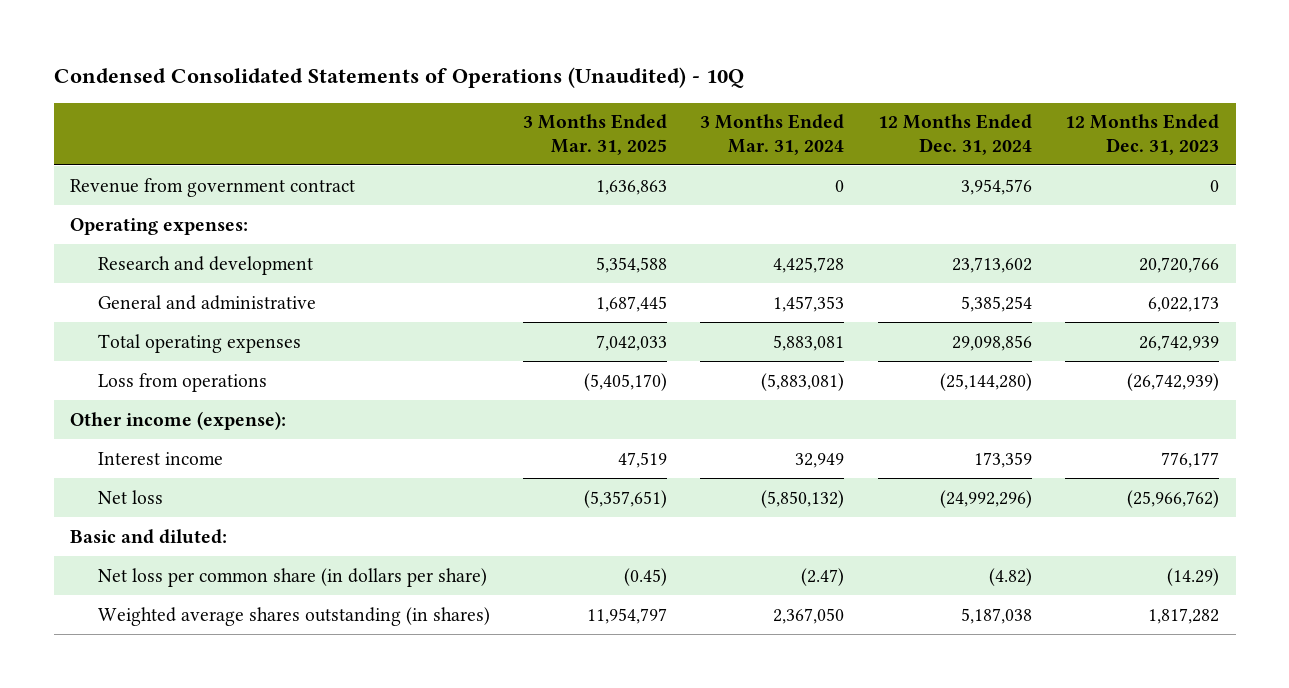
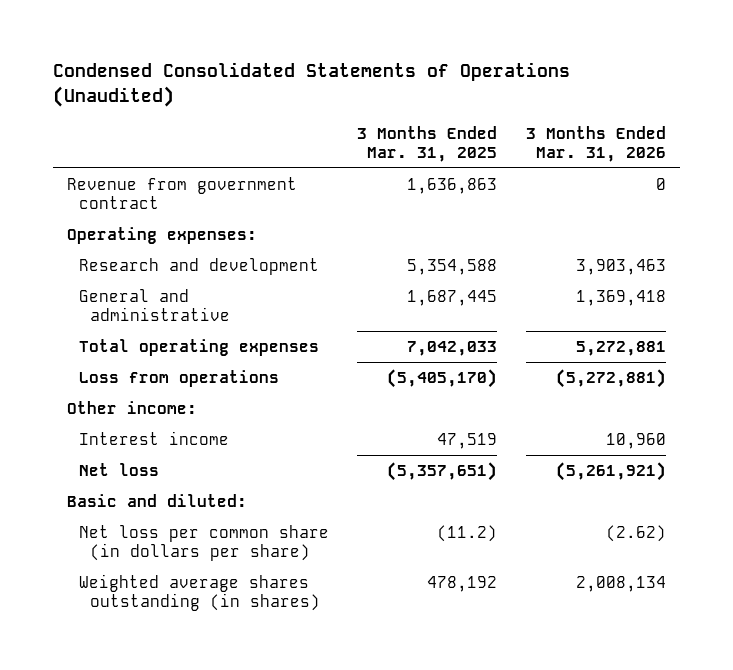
[53,67,744,89] Condensed Consolidated Statements of Operations (Unaudited) - 10Q -> [52,62,570,107] Condensed Consolidated Statements of Operations (Unaudited)
[700,114,845,155] 3 Months Ended Mar. 31, 2024 -> none
[877,114,1032,155] 12 Months Ended Dec. 31, 2024 -> none
[1064,114,1219,155] 12 Months Ended Dec. 31, 2023 -> none
none -> [526,125,667,162] 3 Months Ended Mar. 31, 2026
[70,410,287,430] Other income (expense): -> [67,400,198,414] Other income:
[623,567,667,586] (0.45) -> [437,524,498,542] (11.2)
[586,607,667,624] 11,954,797 -> [427,575,498,592] 478,192

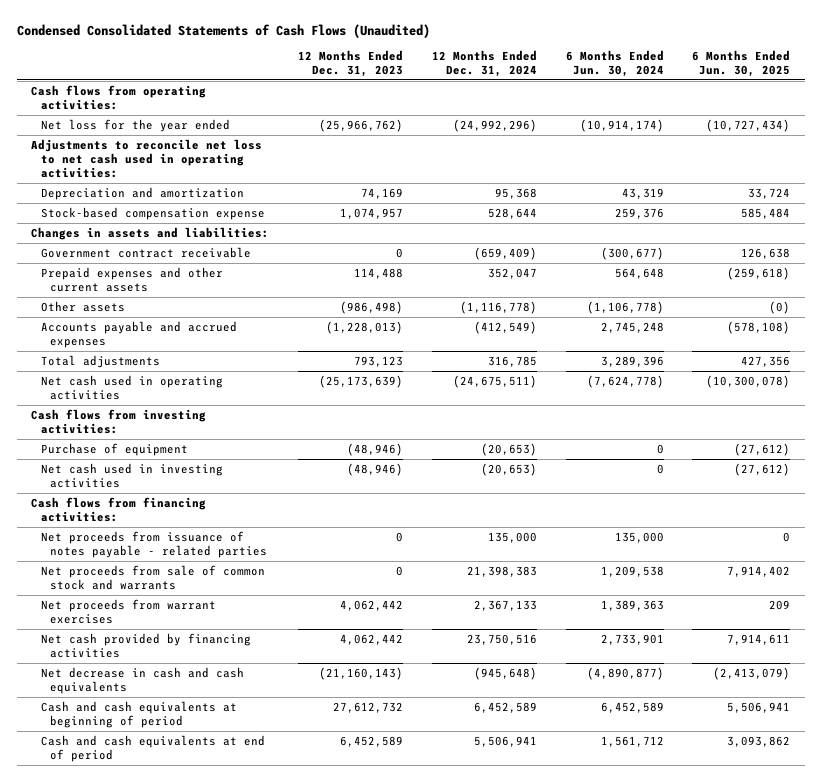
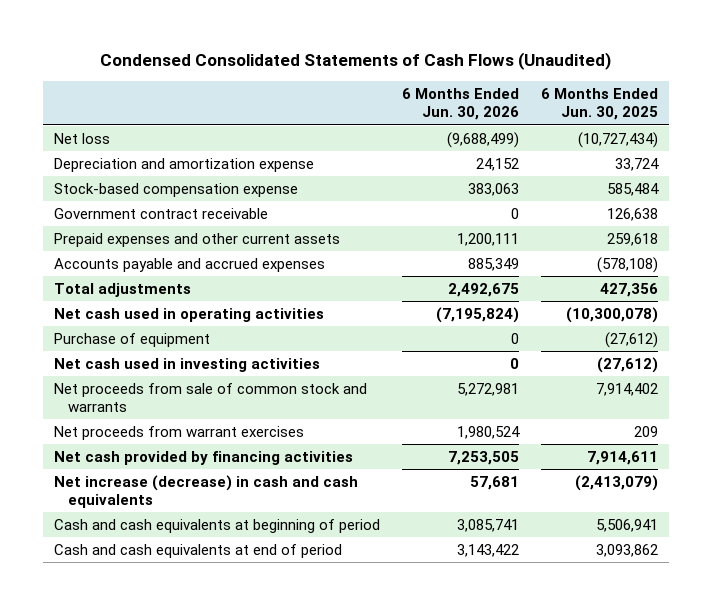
[298,50,404,78] 12 Months Ended Dec. 31, 2023 -> none
[431,50,537,78] 12 Months Ended Dec. 31, 2024 -> none
[565,50,664,78] 6 Months Ended Jun. 30, 2024 -> none
none -> [402,88,520,121] 6 Months Ended Jun. 30, 2026
[31,84,207,110] Cash flows from operating activities: -> none
[31,138,263,178] Adjustments to reconcile net loss to net cash used in operating activities: -> none
[40,118,230,132] Net loss for the year ended -> [54,133,111,145] Net loss
[40,186,244,200] Depreciation and amortization -> [54,158,315,173] Depreciation and amortization expense
[31,226,270,240] Changes in assets and liabilities: -> none
[40,300,125,312] Other assets -> none
[727,266,791,280] (259,618) -> [607,233,659,247] 259,618
[31,408,207,434] Cash flows from investing activities: -> none
[31,496,207,522] Cash flows from financing activities: -> none
[40,530,268,558] Net proceeds from issuance of notes payable - related parties -> none
[40,666,244,694] Net decrease in cash and cash equivalents -> [54,475,359,508] Net increase (decrease) in cash and cash equivalents

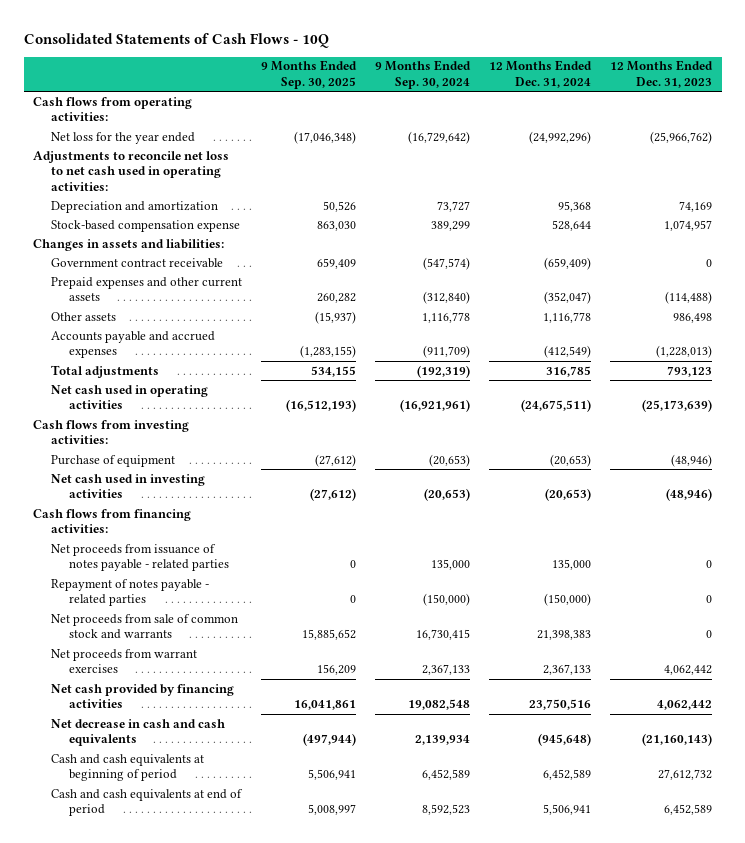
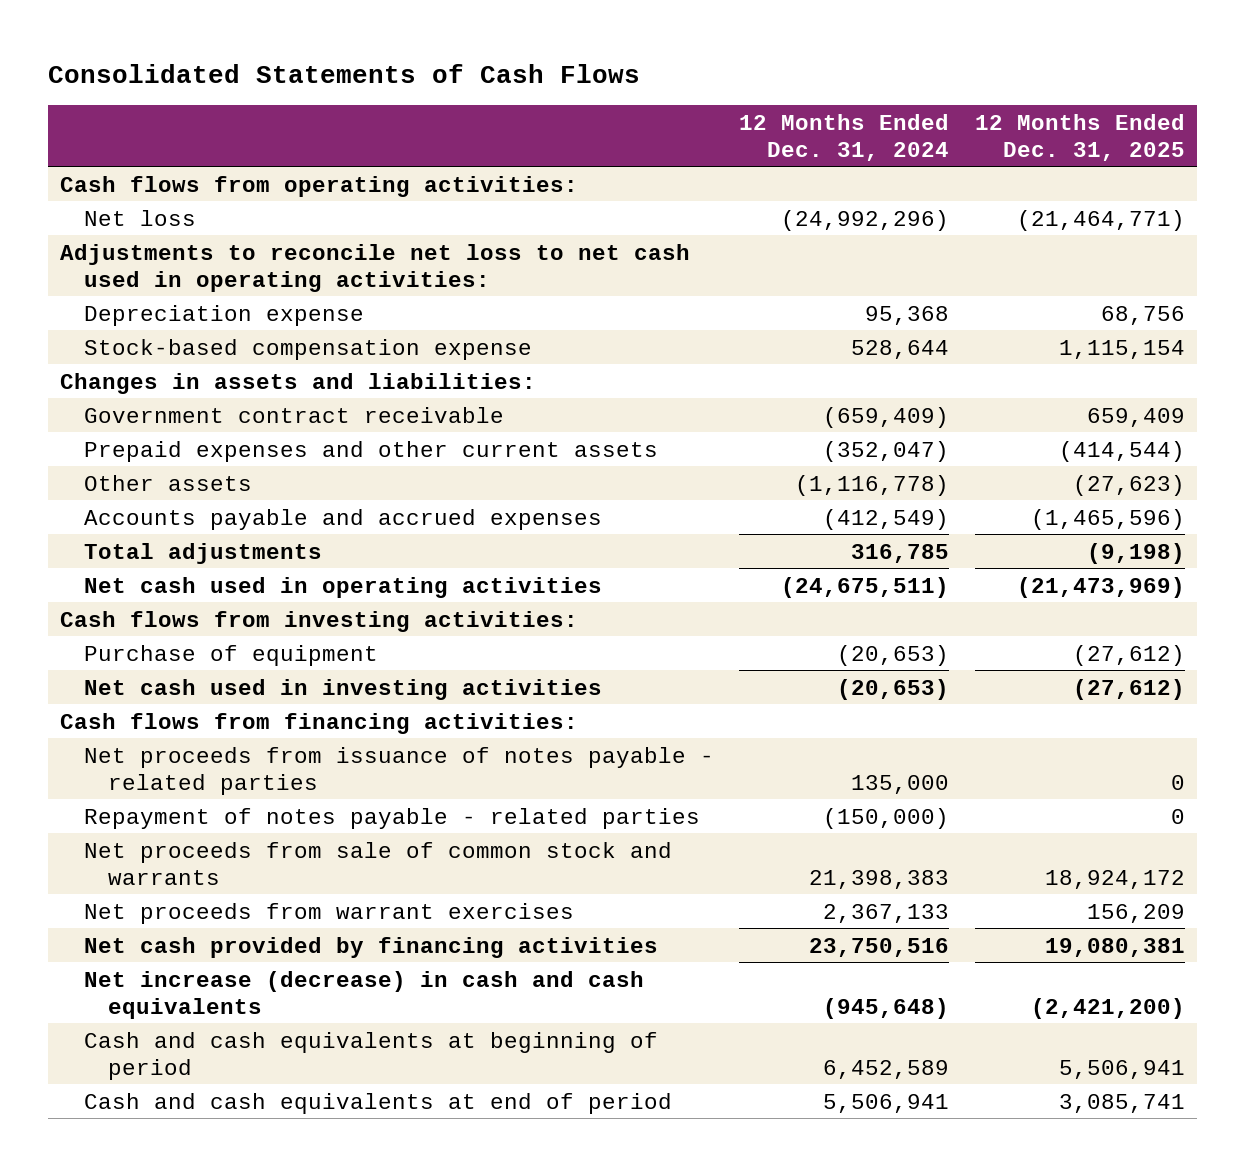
[23,32,329,48] Consolidated Statements of Cash Flows - 10Q -> [47,63,640,83] Consolidated Statements of Cash Flows
[261,60,358,89] 9 Months Ended Sep. 30, 2025 -> none
[375,60,472,89] 9 Months Ended Sep. 30, 2024 -> none
[610,60,714,88] 12 Months Ended Dec. 31, 2023 -> none
none -> [974,113,1185,161] 12 Months Ended Dec. 31, 2025
[51,131,196,144] Net loss for the year ended -> [83,209,196,226] Net loss
[51,200,219,213] Depreciation and amortization -> [83,304,364,326] Depreciation expense
[543,311,592,323] 1,116,778 -> [795,474,950,496] (1,116,778)
[51,718,226,747] Net decrease in cash and cash equivalents -> [83,970,644,1019] Net increase (decrease) in cash and cash equivalents

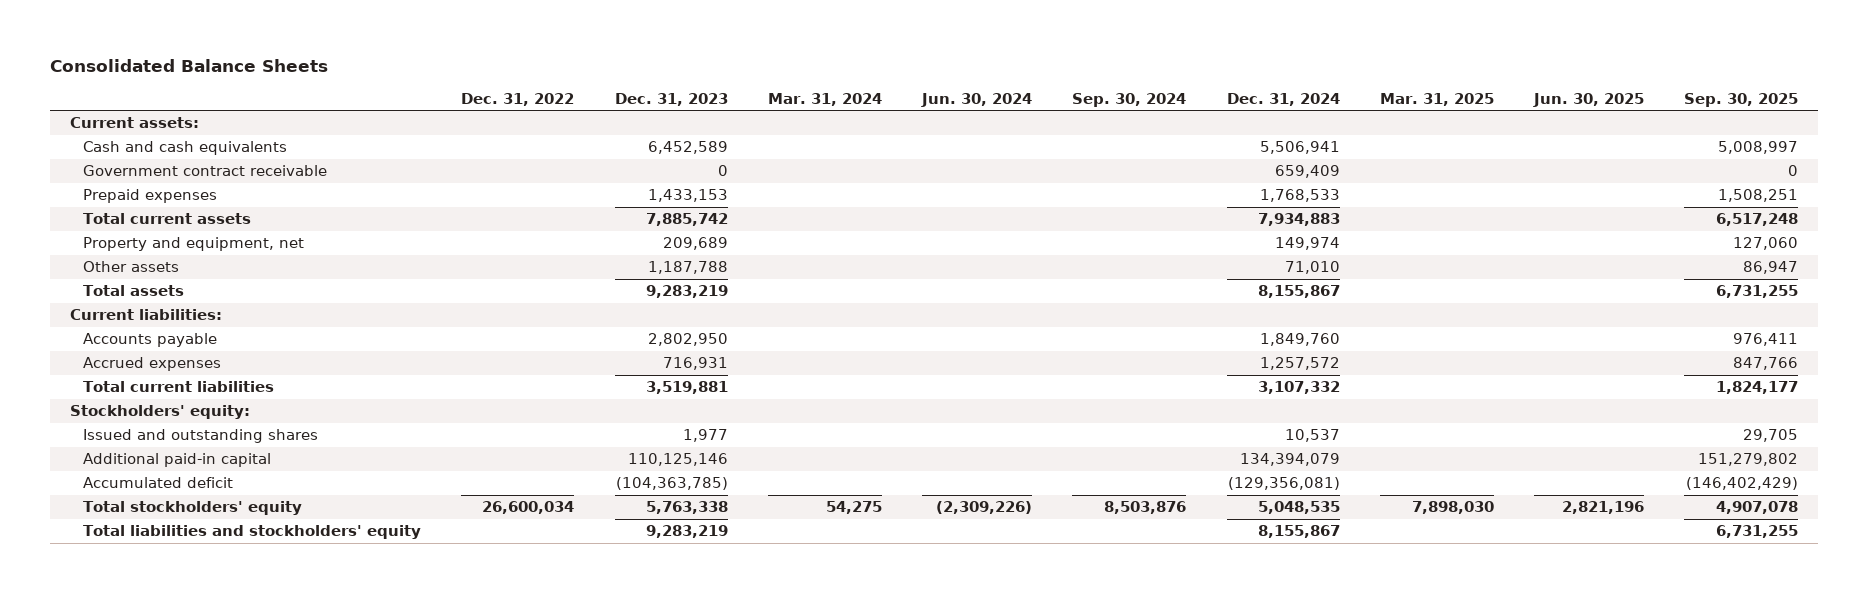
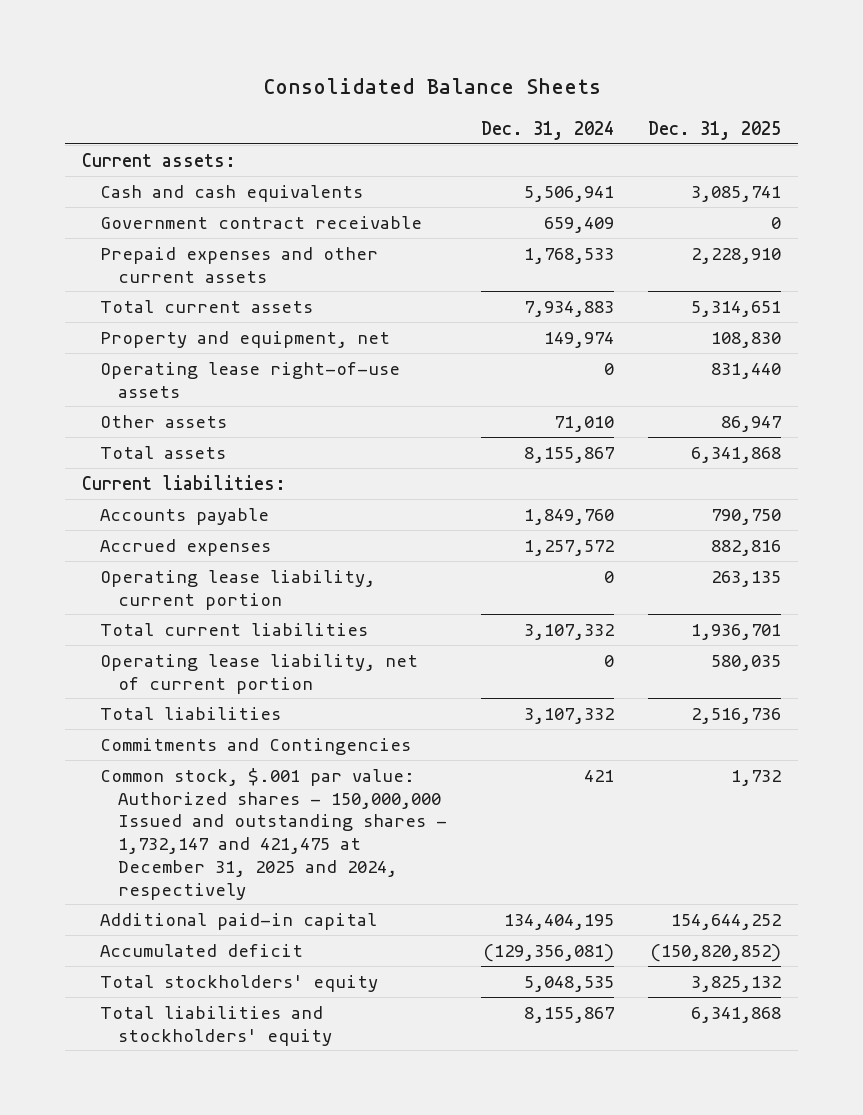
[461,92,575,106] Dec. 31, 2022 -> none
[614,92,728,106] Dec. 31, 2023 -> none
[767,92,882,106] Mar. 31, 2024 -> none
[921,92,1033,107] Jun. 30, 2024 -> none
[1072,92,1187,107] Sep. 30, 2024 -> none
[1379,92,1494,106] Mar. 31, 2025 -> none
[1533,92,1645,107] Jun. 30, 2025 -> none
[1684,92,1799,107] Sep. 30, 2025 -> none
none -> [647,120,781,140] Dec. 31, 2025
[83,189,218,204] Prepaid expenses -> [100,246,379,283] Prepaid expenses and other current assets
none -> [100,361,401,398] Operating lease right-of-use assets
none -> [100,569,376,610] Operating lease liability, current portion
[70,405,251,420] Stockholders' equity: -> none
[83,429,319,444] Issued and outstanding shares -> none
none -> [100,653,419,694] Operating lease liability, net of current portion
none -> [100,706,282,720] Total liabilities
none -> [100,737,412,755] Commitments and Contingencies
none -> [100,767,447,900] Common stock, $.001 par value: Authorized shares - 150,000,000 Issued and outstanding shares - 1,732,147 and 421,475 at December 31, 2025 and 2024, respectively
[1239,453,1340,467] 134,394,079 -> [503,913,614,930] 134,404,195

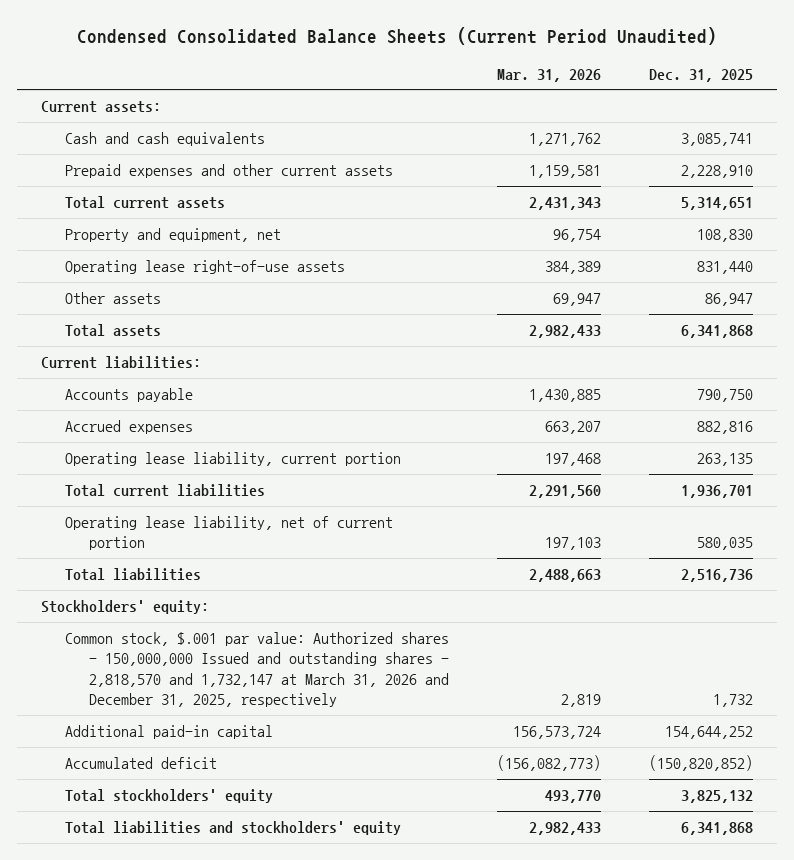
[262,78,601,95] Consolidated Balance Sheets -> [77,26,718,45] Condensed Consolidated Balance Sheets (Current Period Unaudited)
[480,120,614,140] Dec. 31, 2024 -> none
none -> [497,68,602,82] Mar. 31, 2026
[100,215,423,229] Government contract receivable -> none
[100,737,412,755] Commitments and Contingencies -> none
none -> [40,599,209,614] Stockholders' equity:
[100,767,447,900] Common stock, $.001 par value: Authorized shares - 150,000,000 Issued and outstanding shares - 1,732,147 and 421,475 at December 31, 2025 and 2024, respectively -> [64,631,450,708] Common stock, $.001 par value: Authorized shares - 150,000,000 Issued and outstanding shares - 2,818,570 and 1,732,147 at March 31, 2026 and December 31, 2025, respectively

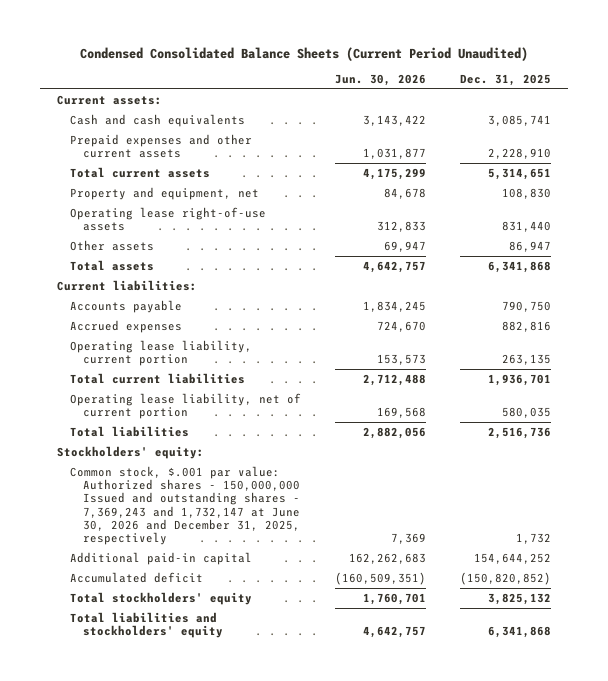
[497,68,602,82] Mar. 31, 2026 -> none
none -> [335,74,427,87] Jun. 30, 2026
[64,631,450,708] Common stock, $.001 par value: Authorized shares - 150,000,000 Issued and outstanding shares - 2,818,570 and 1,732,147 at March 31, 2026 and December 31, 2025, respectively -> [69,465,300,546] Common stock, $.001 par value: Authorized shares - 150,000,000 Issued and outstanding shares - 7,369,243 and 1,732,147 at June 30, 2026 and December 31, 2025, respectively

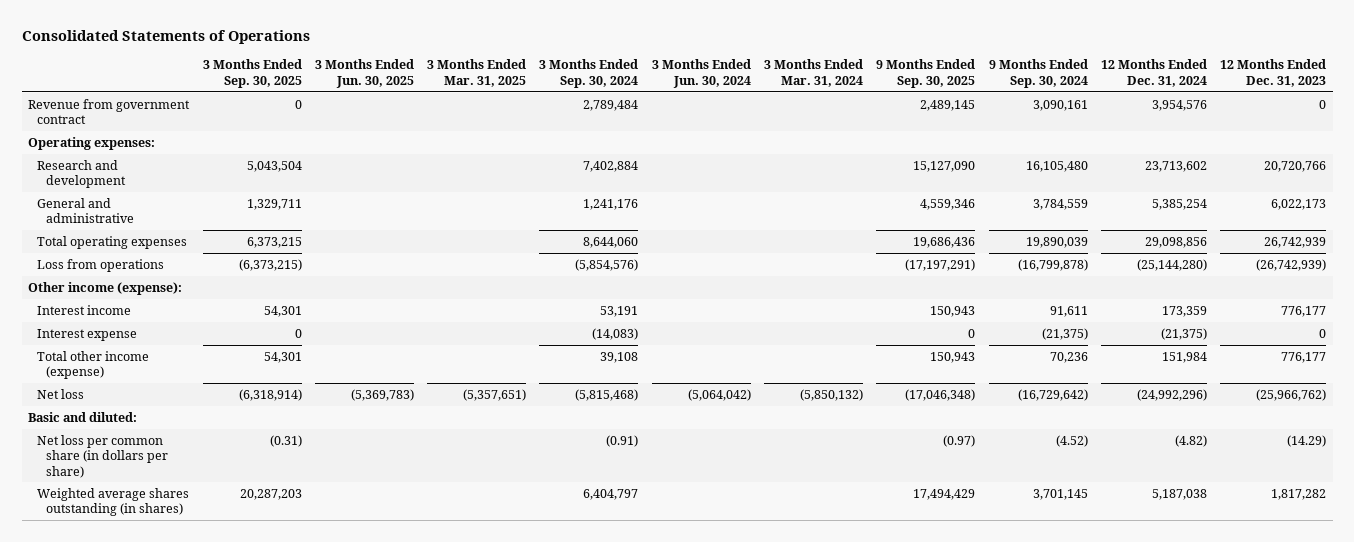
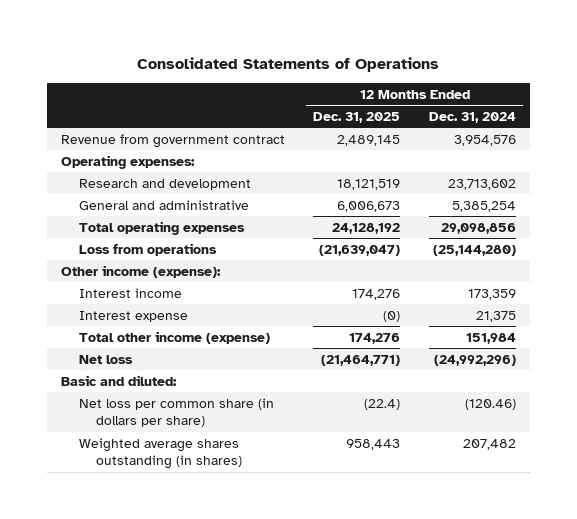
[202,59,302,88] 3 Months Ended Sep. 30, 2025 -> none
[314,59,414,88] 3 Months Ended Jun. 30, 2025 -> none
[427,59,527,87] 3 Months Ended Mar. 31, 2025 -> none
[539,59,639,88] 3 Months Ended Sep. 30, 2024 -> none
[651,59,751,88] 3 Months Ended Jun. 30, 2024 -> none
[763,59,863,87] 3 Months Ended Mar. 31, 2024 -> none
[876,59,976,88] 9 Months Ended Sep. 30, 2025 -> none
[988,59,1088,88] 9 Months Ended Sep. 30, 2024 -> none
[1220,59,1327,87] 12 Months Ended Dec. 31, 2023 -> none
none -> [313,111,401,123] Dec. 31, 2025
[1160,327,1207,340] (21,375) -> [475,310,516,322] 21,375
[1174,434,1207,447] (4.82) -> [464,398,516,410] (120.46)
[1151,488,1207,500] 5,187,038 -> [462,438,516,450] 207,482

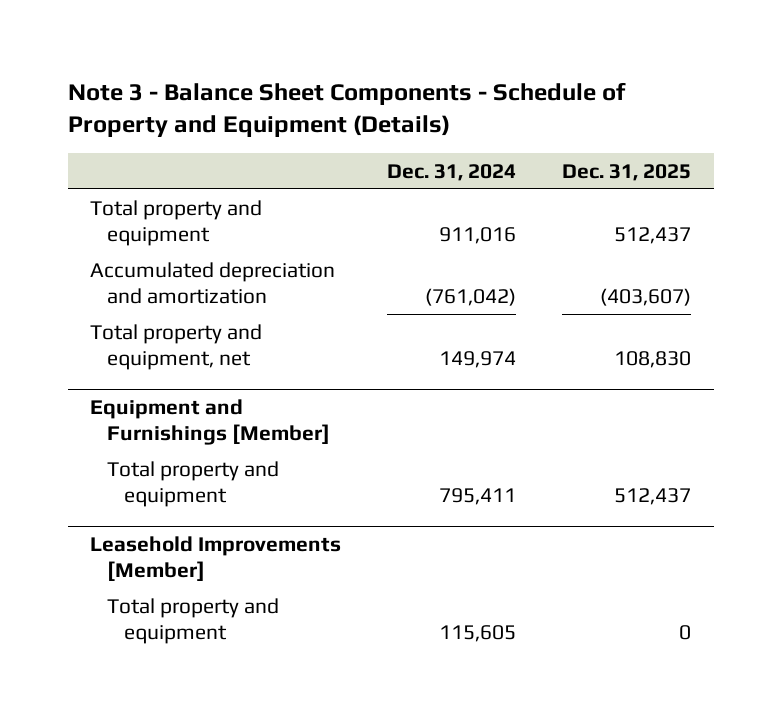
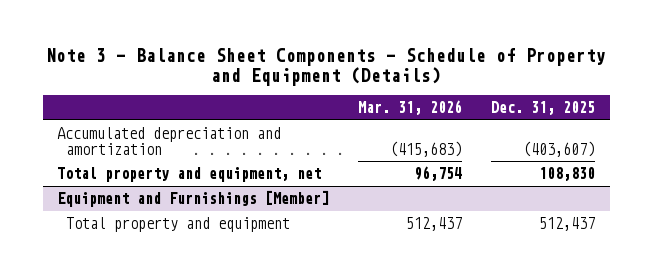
[387,163,517,181] Dec. 31, 2024 -> none
none -> [358,99,463,115] Mar. 31, 2026
[90,199,263,246] Total property and equipment -> none
[90,535,342,581] Leasehold Improvements [Member] -> none
[107,597,280,644] Total property and equipment -> none

